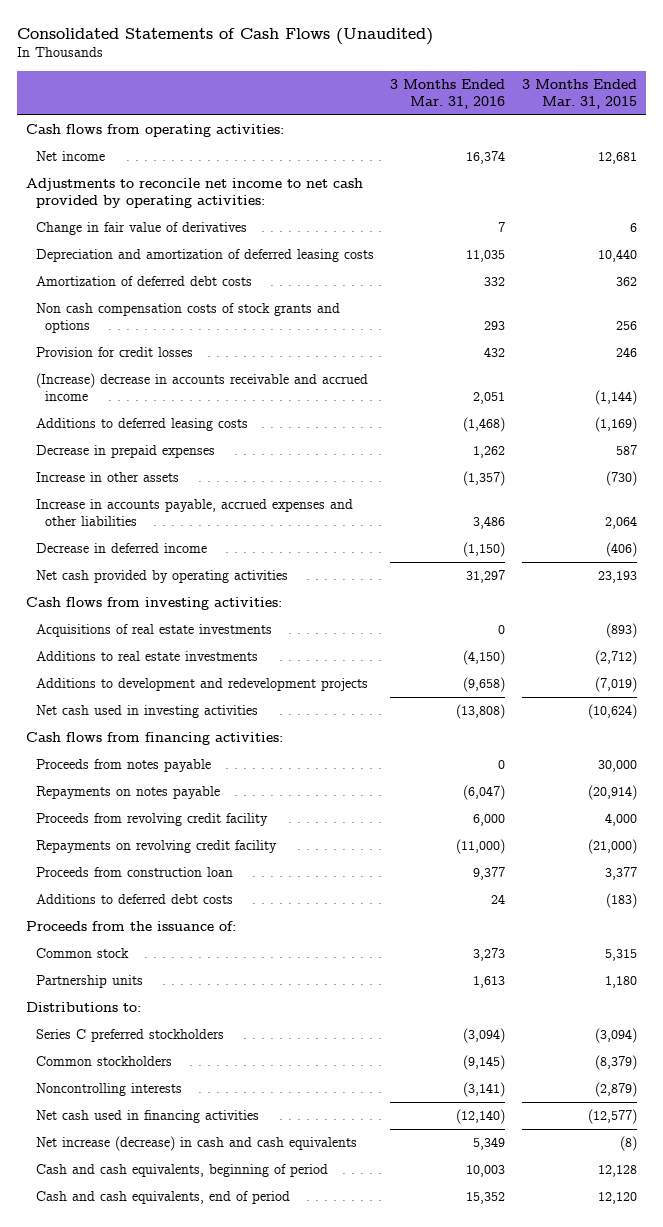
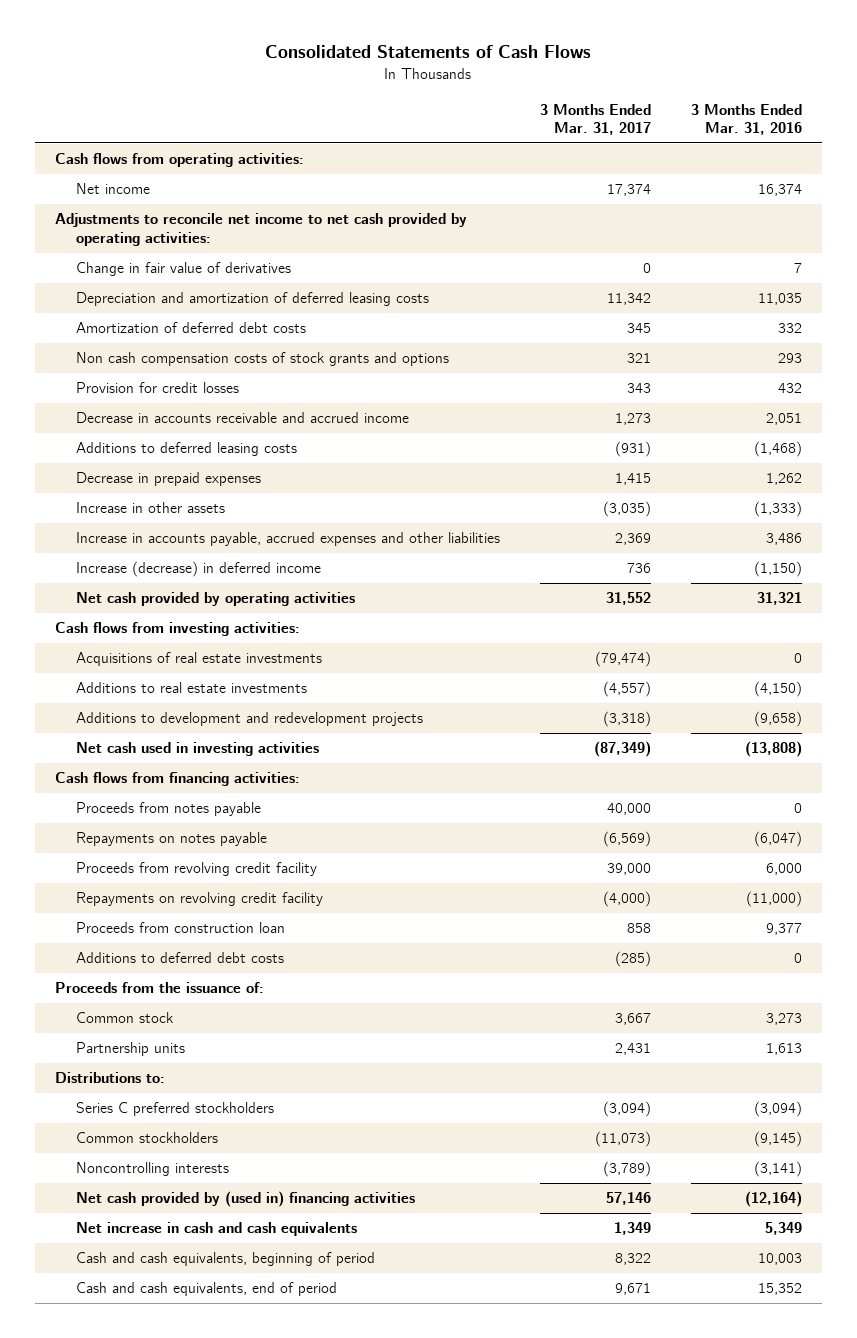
[17,27,434,45] Consolidated Statements of Cash Flows (Unaudited) -> [265,45,592,59] Consolidated Statements of Cash Flows
[522,79,638,110] 3 Months Ended Mar. 31, 2015 -> none
none -> [540,103,652,136] 3 Months Ended Mar. 31, 2017
[35,373,368,401] (Increase) decrease in accounts receivable and accrued income -> [76,412,410,424] Decrease in accounts receivable and accrued income
[463,471,506,487] (1,357) -> [754,501,803,518] (1,333)
[35,543,207,554] Decrease in deferred income -> [76,561,322,578] Increase (decrease) in deferred income
[466,570,506,584] 31,297 -> [757,592,803,606] 31,321
[491,894,506,905] 24 -> [794,953,803,964] 0
[35,1110,259,1124] Net cash used in financing activities -> [76,1191,416,1208] Net cash provided by (used in) financing activities
[456,1109,506,1125] (12,140) -> [745,1191,803,1208] (12,164)
[35,1136,357,1152] Net increase (decrease) in cash and cash equivalents -> [76,1222,358,1237] Net increase in cash and cash equivalents

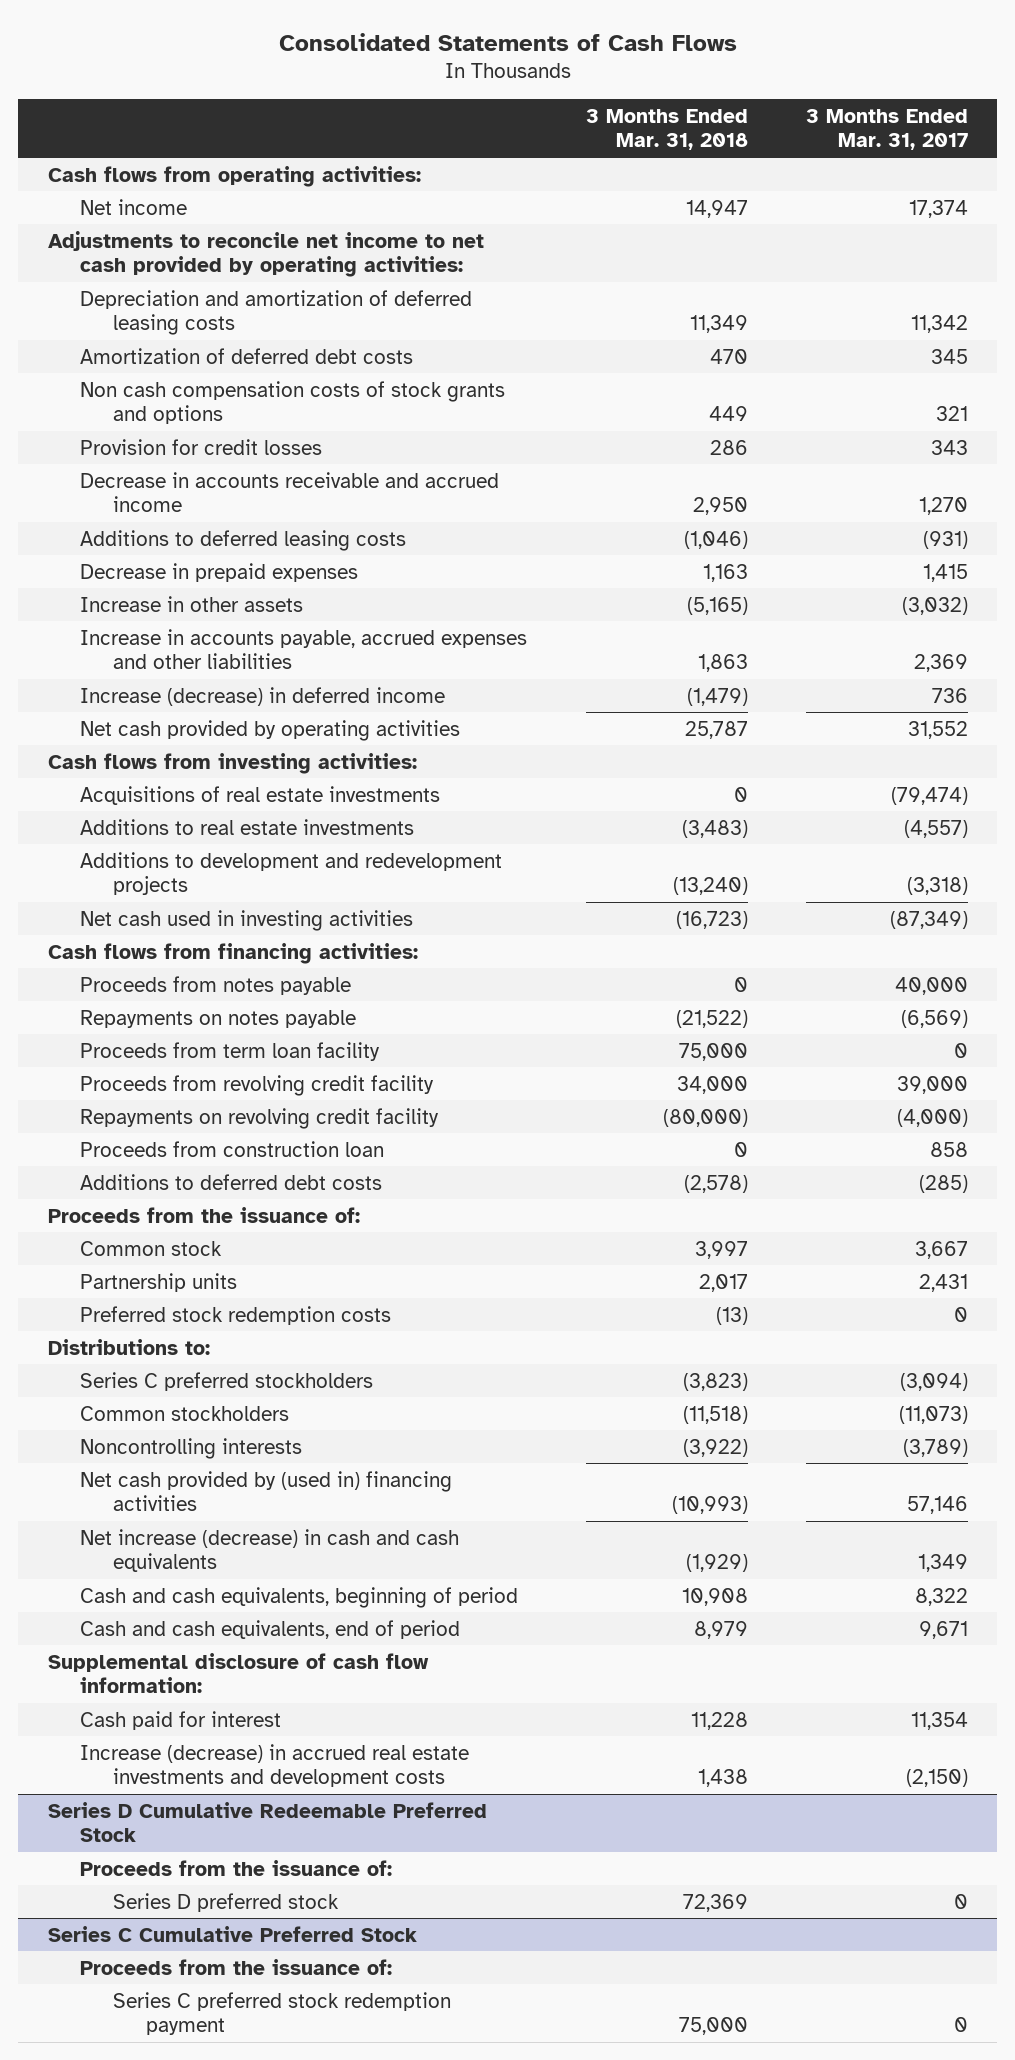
[691,103,803,136] 3 Months Ended Mar. 31, 2016 -> none
none -> [585,108,748,151] 3 Months Ended Mar. 31, 2018
[76,262,292,277] Change in fair value of derivatives -> none
[615,413,652,426] 1,273 -> [918,497,968,516] 1,270
[603,501,652,518] (3,035) -> [901,596,968,615] (3,032)
none -> [80,1041,381,1061] Proceeds from term loan facility
none -> [80,1305,392,1325] Preferred stock redemption costs
[76,1222,358,1237] Net increase in cash and cash equivalents -> [80,1528,460,1573] Net increase (decrease) in cash and cash equivalents
none -> [47,1652,429,1694] Supplemental disclosure of cash flow information:
none -> [80,1710,282,1730] Cash paid for interest
none -> [80,1743,470,1788] Increase (decrease) in accrued real estate investments and development costs
none -> [47,1801,487,1843] Series D Cumulative Redeemable Preferred Stock
none -> [80,1859,393,1876] Proceeds from the issuance of:
none -> [113,1892,340,1912] Series D preferred stock
none -> [47,1925,417,1942] Series C Cumulative Preferred Stock
none -> [80,1958,393,1975] Proceeds from the issuance of:
none -> [113,1991,452,2036] Series C preferred stock redemption payment

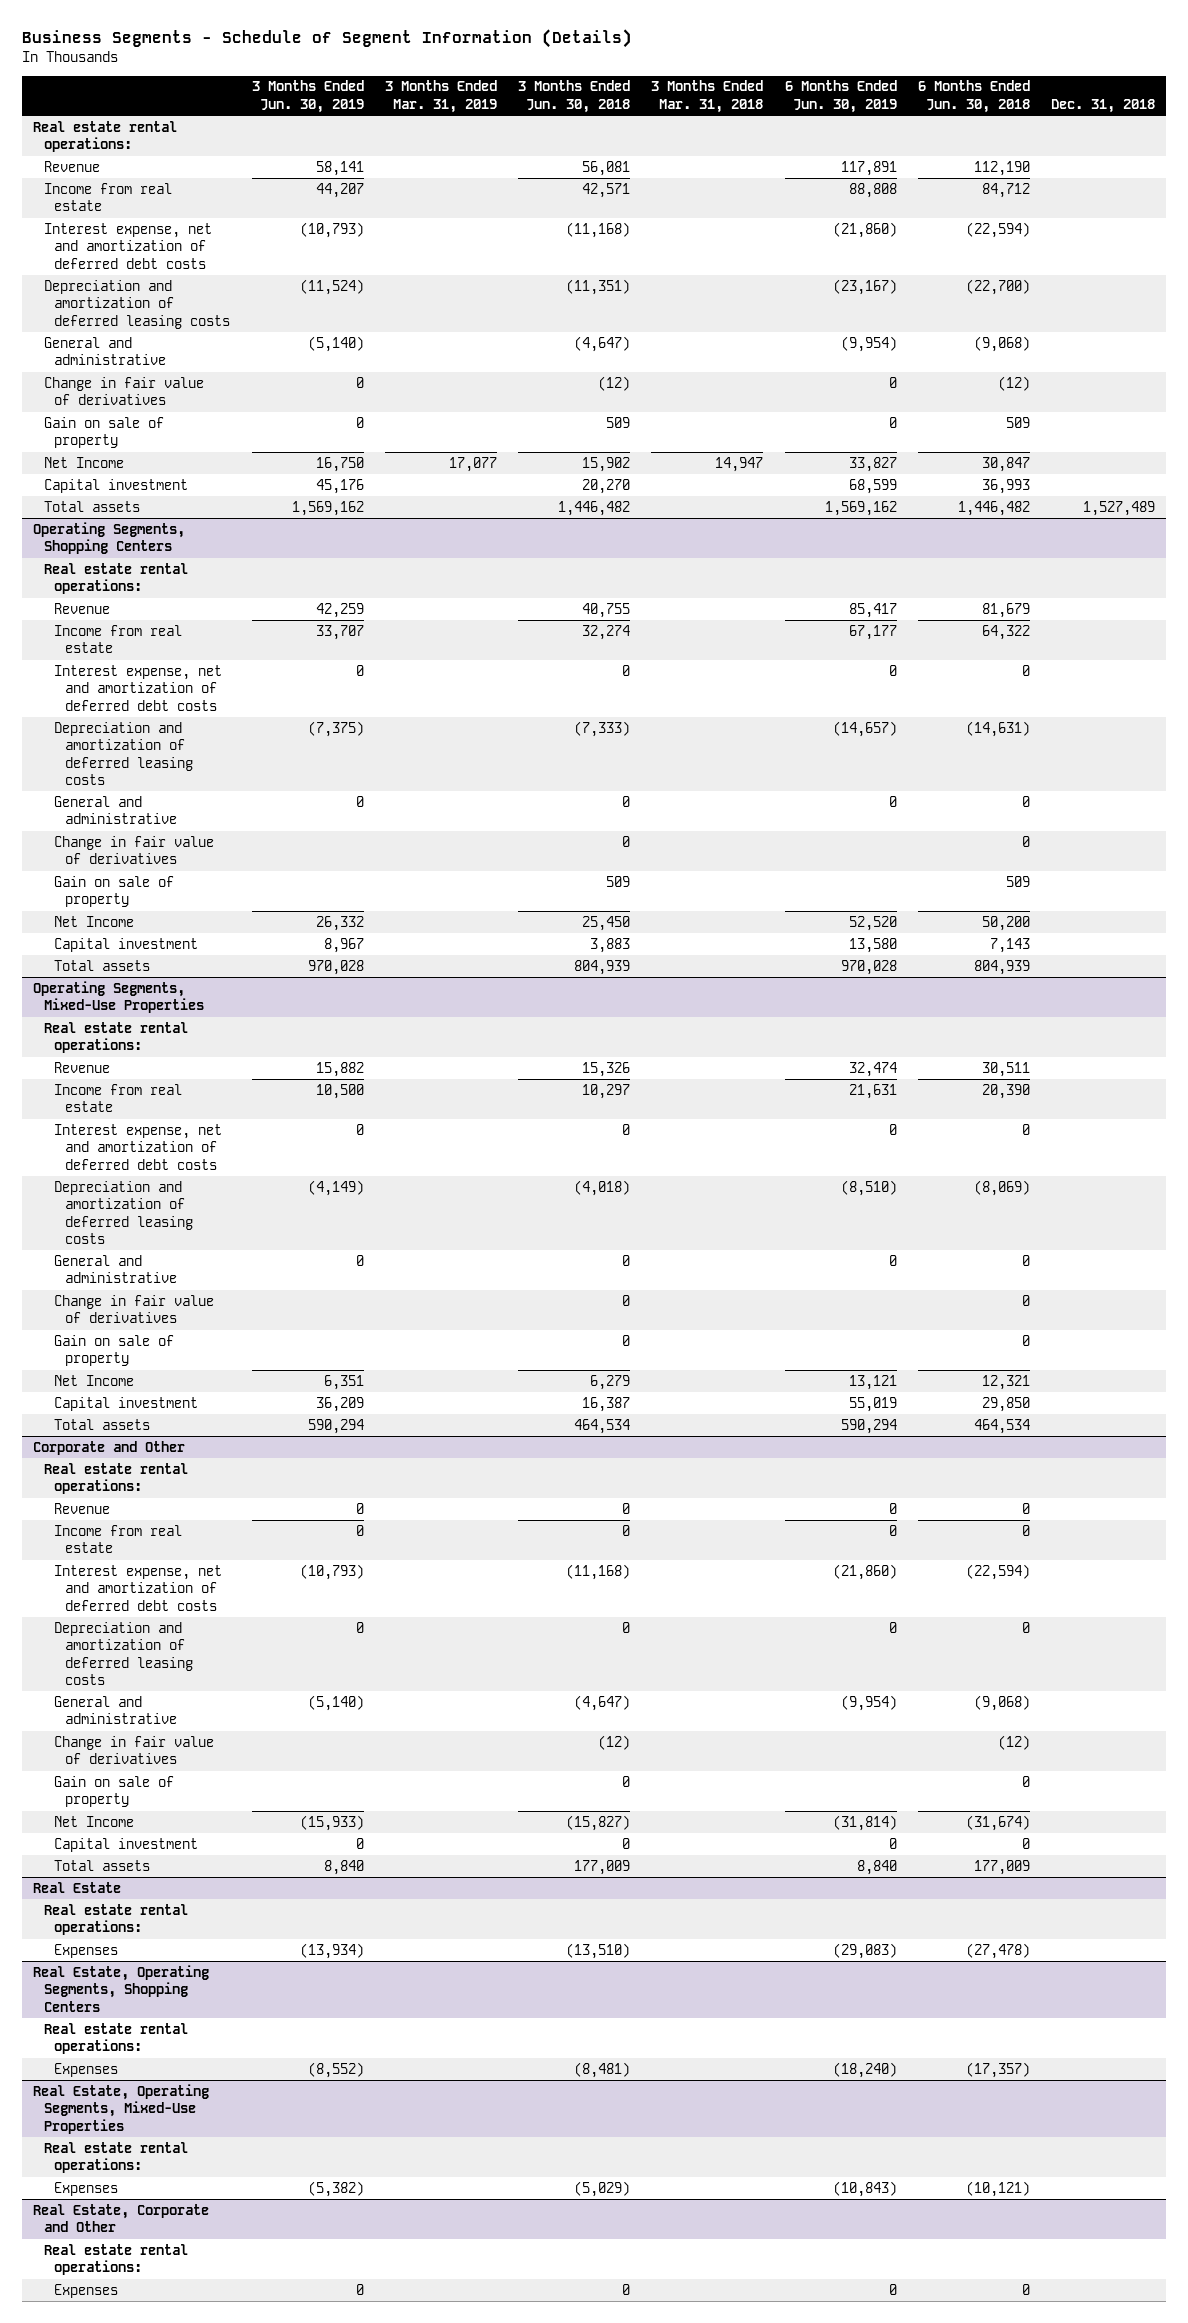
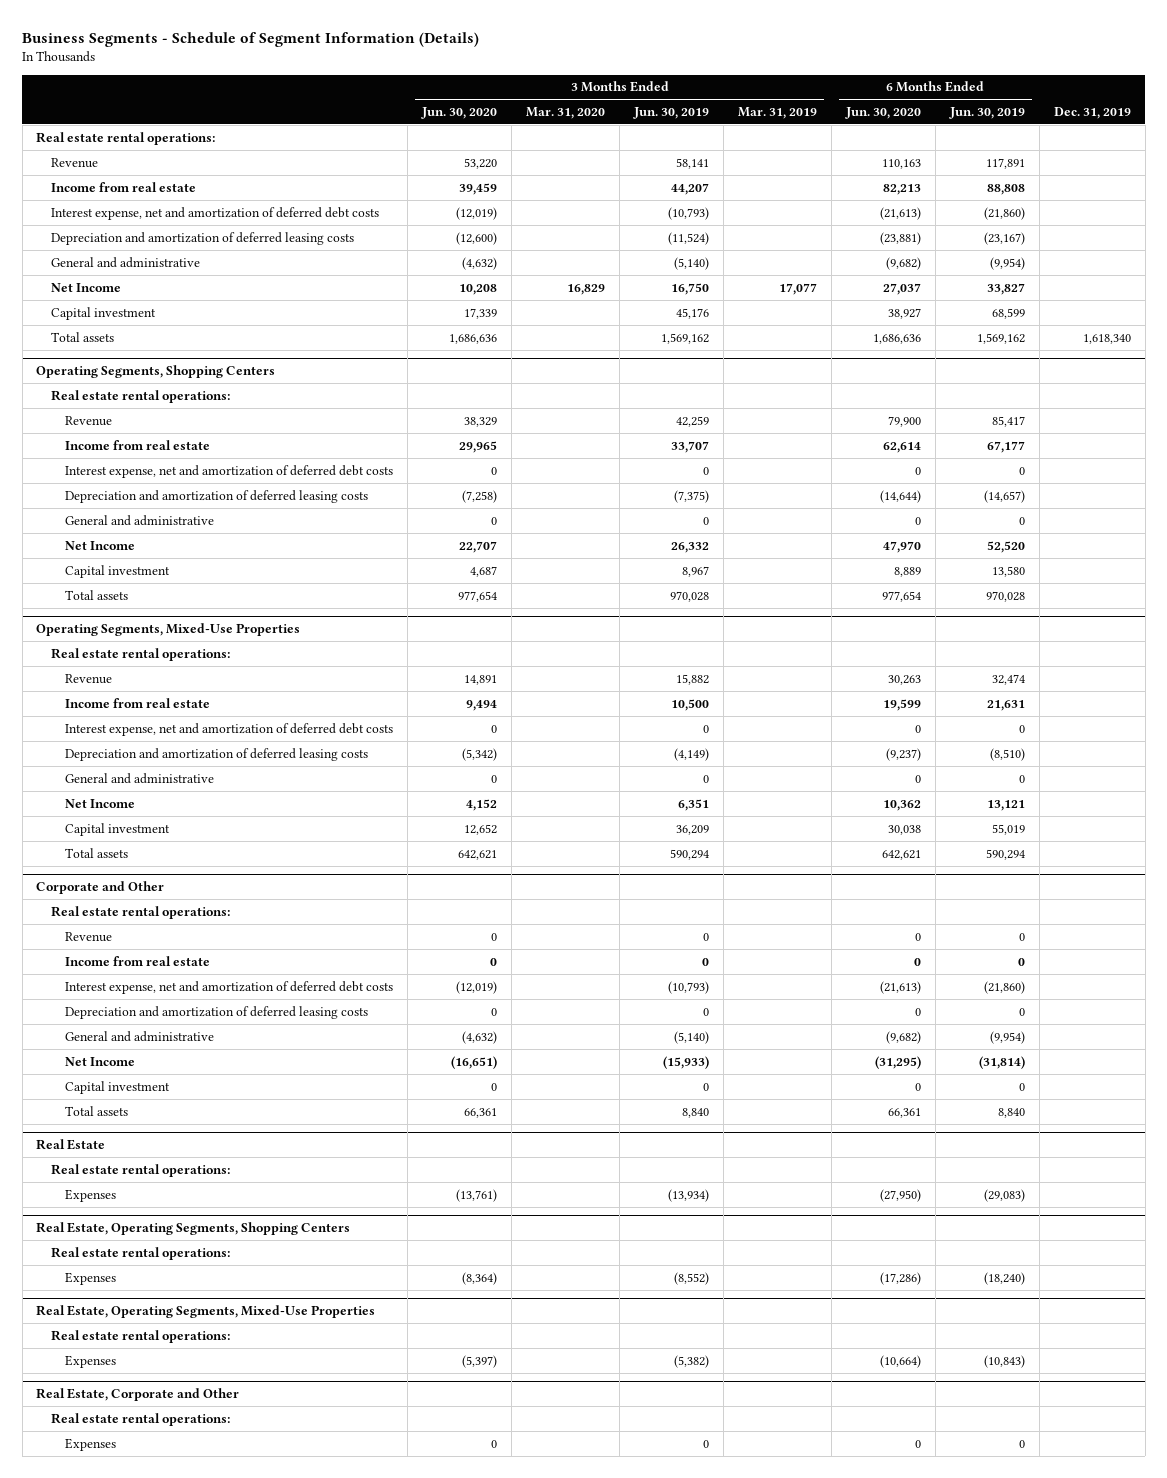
[518,80,631,113] 3 Months Ended Jun. 30, 2018 -> none
[651,80,764,113] 3 Months Ended Mar. 31, 2018 -> none
[917,80,1030,113] 6 Months Ended Jun. 30, 2018 -> none
[1050,98,1155,113] Dec. 31, 2018 -> none
none -> [421,106,498,119] Jun. 30, 2020
none -> [526,106,606,119] Mar. 31, 2020
none -> [844,106,921,119] Jun. 30, 2020
none -> [1053,106,1131,119] Dec. 31, 2019
[43,376,204,406] Change in fair value of derivatives -> none
[43,416,164,449] Gain on sale of property -> none
[54,835,215,865] Change in fair value of derivatives -> none
[54,875,175,908] Gain on sale of property -> none
[54,1294,215,1324] Change in fair value of derivatives -> none
[54,1334,175,1367] Gain on sale of property -> none
[54,1735,215,1765] Change in fair value of derivatives -> none
[54,1775,175,1808] Gain on sale of property -> none

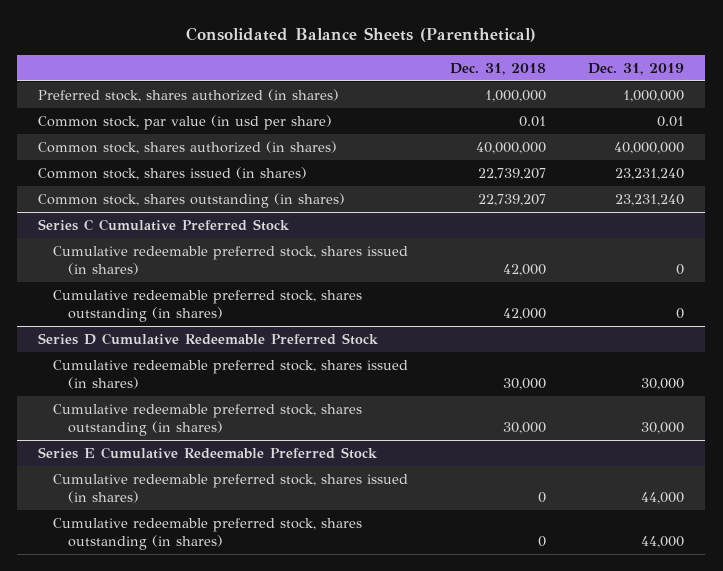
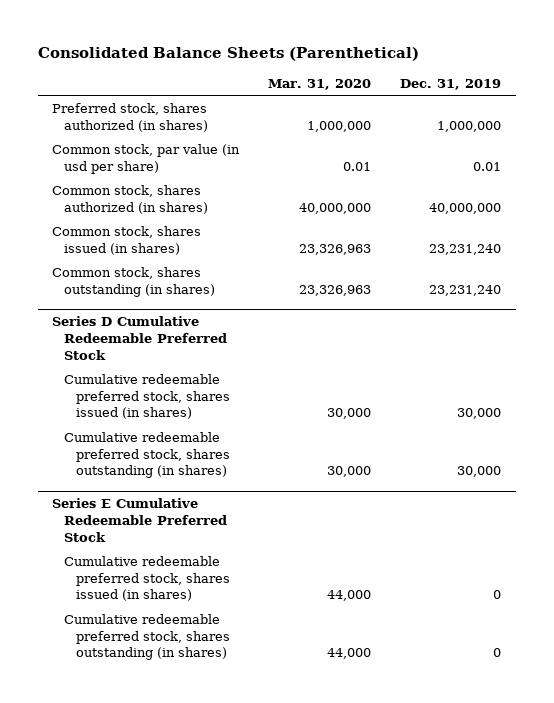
[450,62,547,75] Dec. 31, 2018 -> none
none -> [268,78,372,90] Mar. 31, 2020
[38,219,291,232] Series C Cumulative Preferred Stock -> none
[53,246,409,276] Cumulative redeemable preferred stock, shares issued (in shares) -> none
[53,290,363,323] Cumulative redeemable preferred stock, shares outstanding (in shares) -> none
[641,492,685,505] 44,000 -> [493,590,502,600] 0
[641,536,685,549] 44,000 -> [493,648,502,658] 0

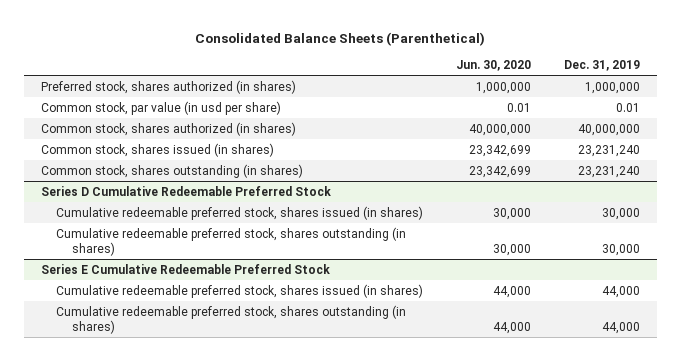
[268,78,372,90] Mar. 31, 2020 -> none
none -> [456,60,532,72] Jun. 30, 2020
[493,590,502,600] 0 -> [602,285,641,298] 44,000
[493,648,502,658] 0 -> [602,321,641,334] 44,000

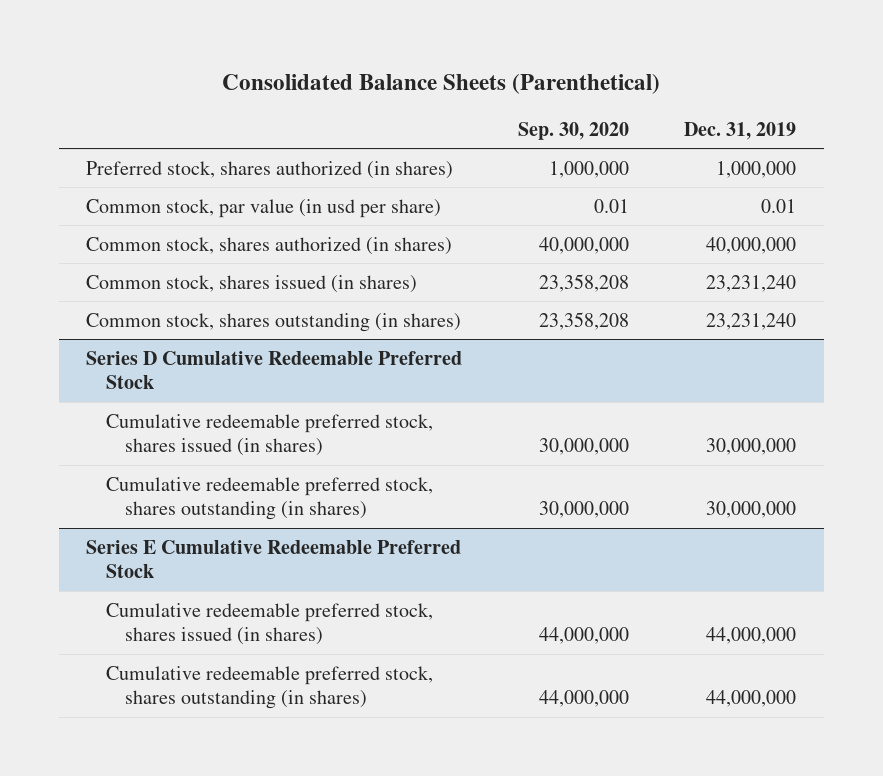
[456,60,532,72] Jun. 30, 2020 -> none
none -> [517,121,629,140] Sep. 30, 2020
[602,207,641,220] 30,000 -> [706,438,797,456] 30,000,000
[602,243,641,256] 30,000 -> [706,501,797,519] 30,000,000
[602,285,641,298] 44,000 -> [706,627,797,645] 44,000,000
[602,321,641,334] 44,000 -> [706,690,797,708] 44,000,000

